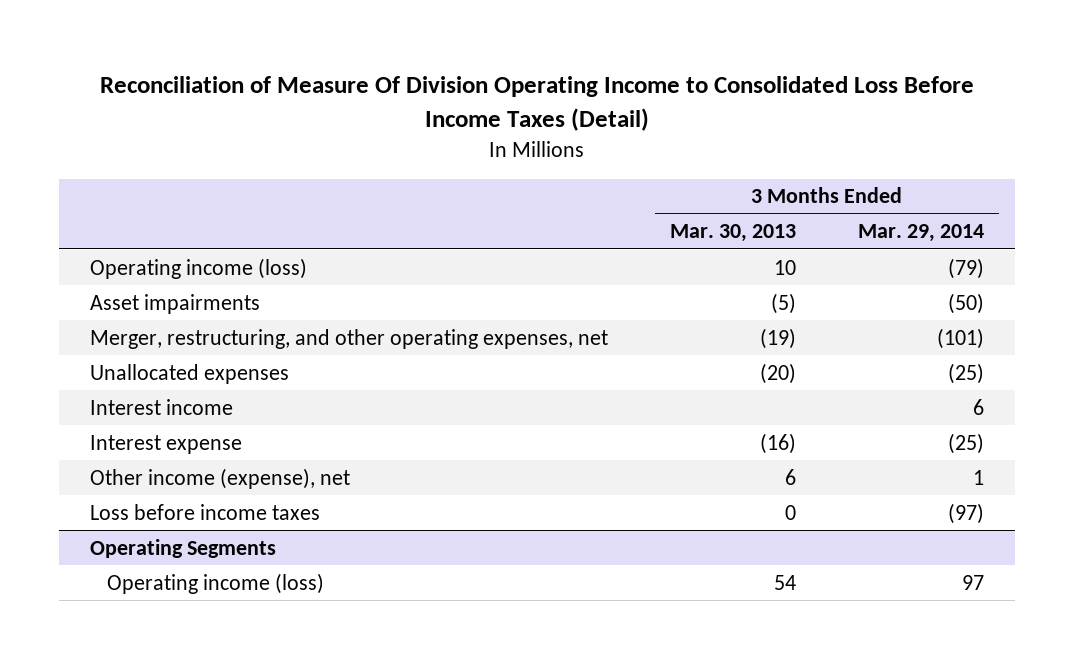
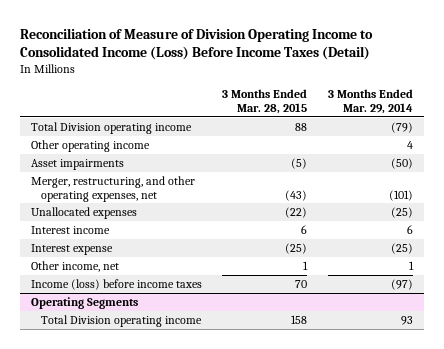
[100,76,975,132] Reconciliation of Measure Of Division Operating Income to Consolidated Loss Before Income Taxes (Detail) -> [20,27,374,61] Reconciliation of Measure of Division Operating Income to Consolidated Income (Loss) Before Income Taxes (Detail)
[670,224,797,243] Mar. 30, 2013 -> none
none -> [222,89,308,114] 3 Months Ended Mar. 28, 2015
[90,257,308,279] Operating income (loss) -> [30,121,192,134] Total Division operating income
none -> [30,139,150,152] Other operating income
[90,467,351,489] Other income (expense), net -> [30,260,119,272] Other income, net
[90,503,321,520] Loss before income taxes -> [30,278,202,290] Income (loss) before income taxes
[107,572,325,594] Operating income (loss) -> [40,314,202,327] Total Division operating income
[962,574,985,590] 97 -> [401,315,414,325] 93

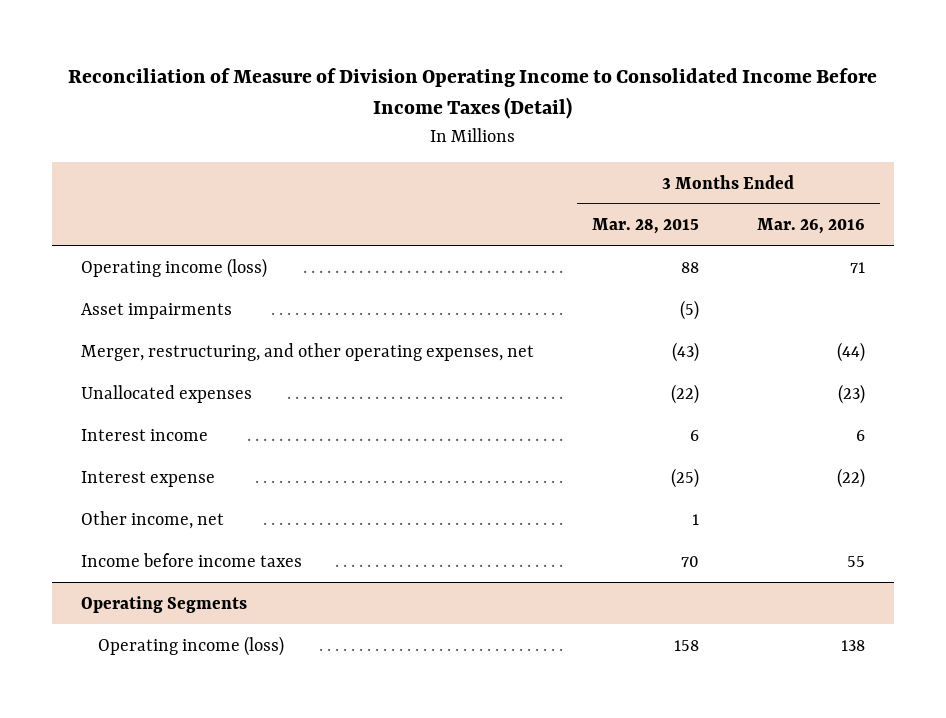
[20,27,374,61] Reconciliation of Measure of Division Operating Income to Consolidated Income (Loss) Before Income Taxes (Detail) -> [67,68,877,120] Reconciliation of Measure of Division Operating Income to Consolidated Income Before Income Taxes (Detail)
[328,89,414,114] 3 Months Ended Mar. 29, 2014 -> none
none -> [757,218,866,235] Mar. 26, 2016
[30,139,150,152] Other operating income -> none
[30,121,192,134] Total Division operating income -> [80,257,267,278] Operating income (loss)
[30,278,202,290] Income (loss) before income taxes -> [80,552,302,567] Income before income taxes
[40,314,202,327] Total Division operating income -> [97,635,284,656] Operating income (loss)

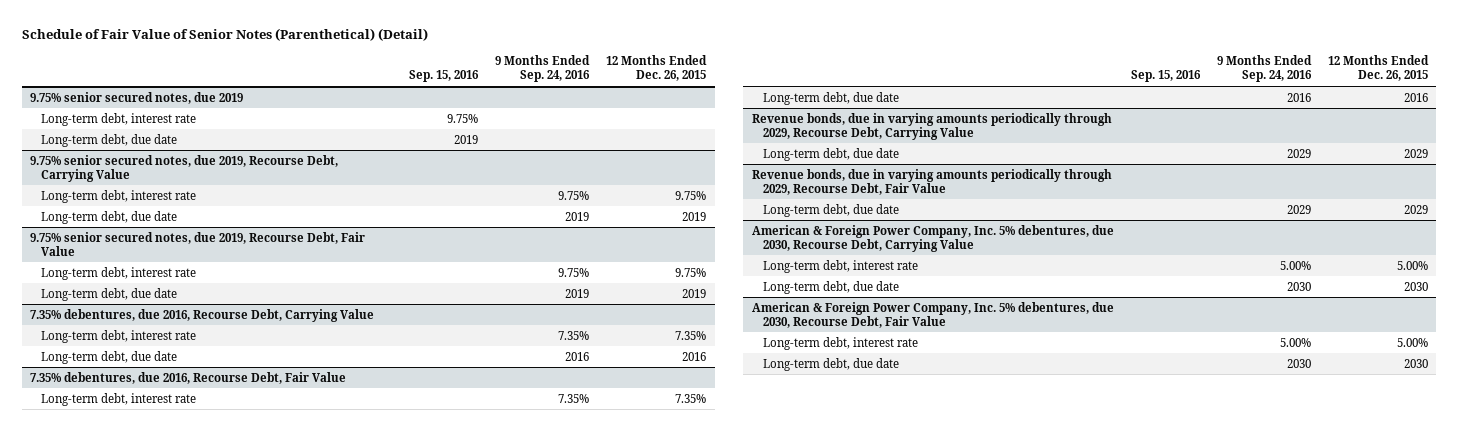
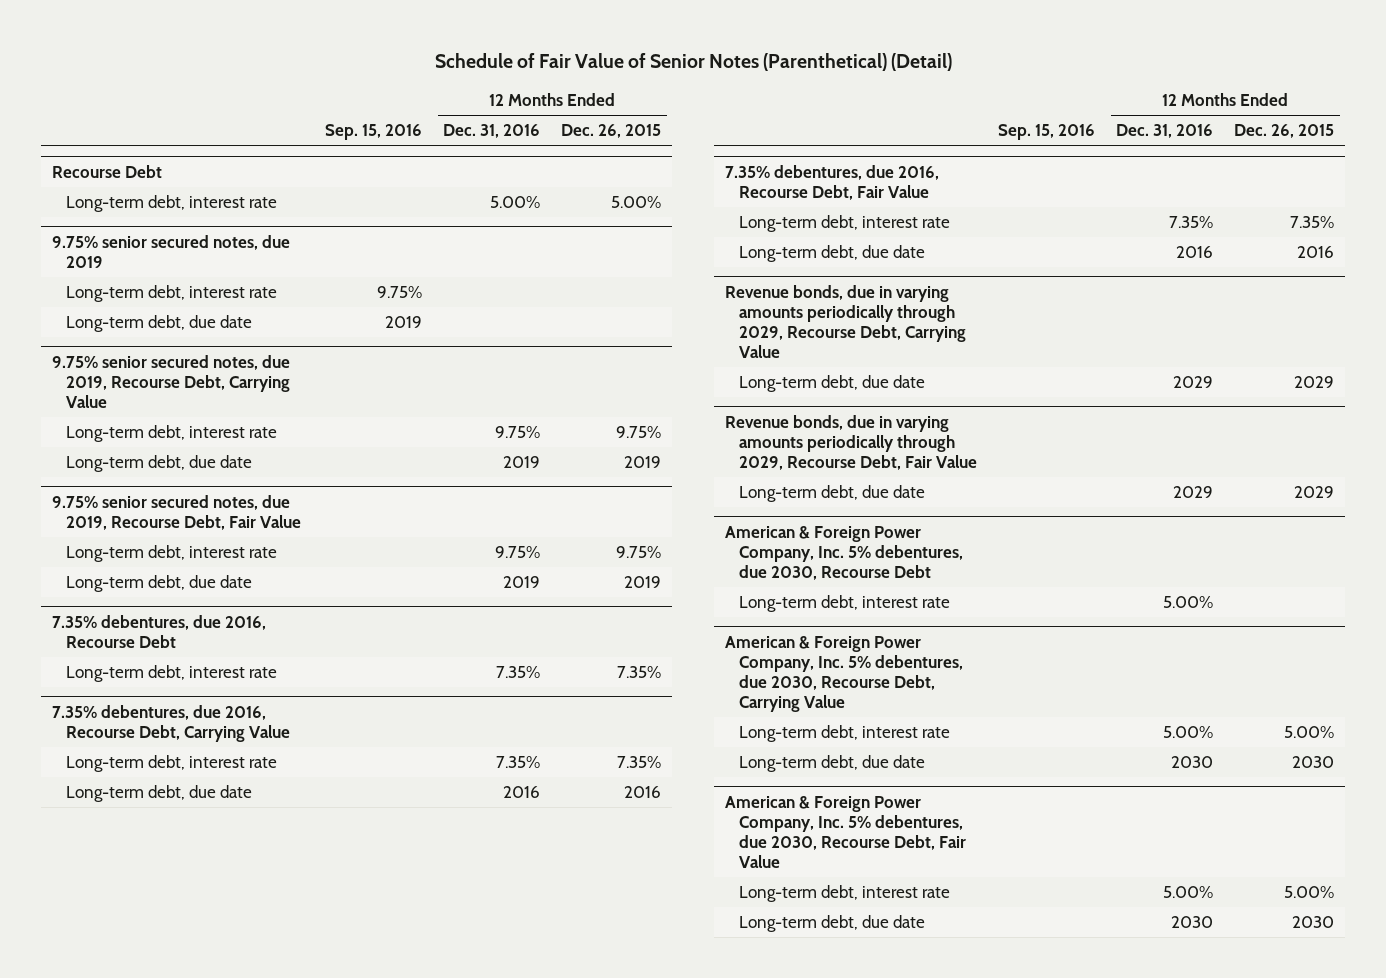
[495,55,591,83] 9 Months Ended Sep. 24, 2016 -> none
none -> [443,124,541,139] Dec. 31, 2016
none -> [51,165,162,179] Recourse Debt
none -> [65,195,277,213] Long-term debt, interest rate
none -> [51,615,266,648] 7.35% debentures, due 2016, Recourse Debt
none -> [65,665,277,683] Long-term debt, interest rate
none -> [724,526,964,580] American & Foreign Power Company, Inc. 5% debentures, due 2030, Recourse Debt
none -> [739,595,951,613] Long-term debt, interest rate

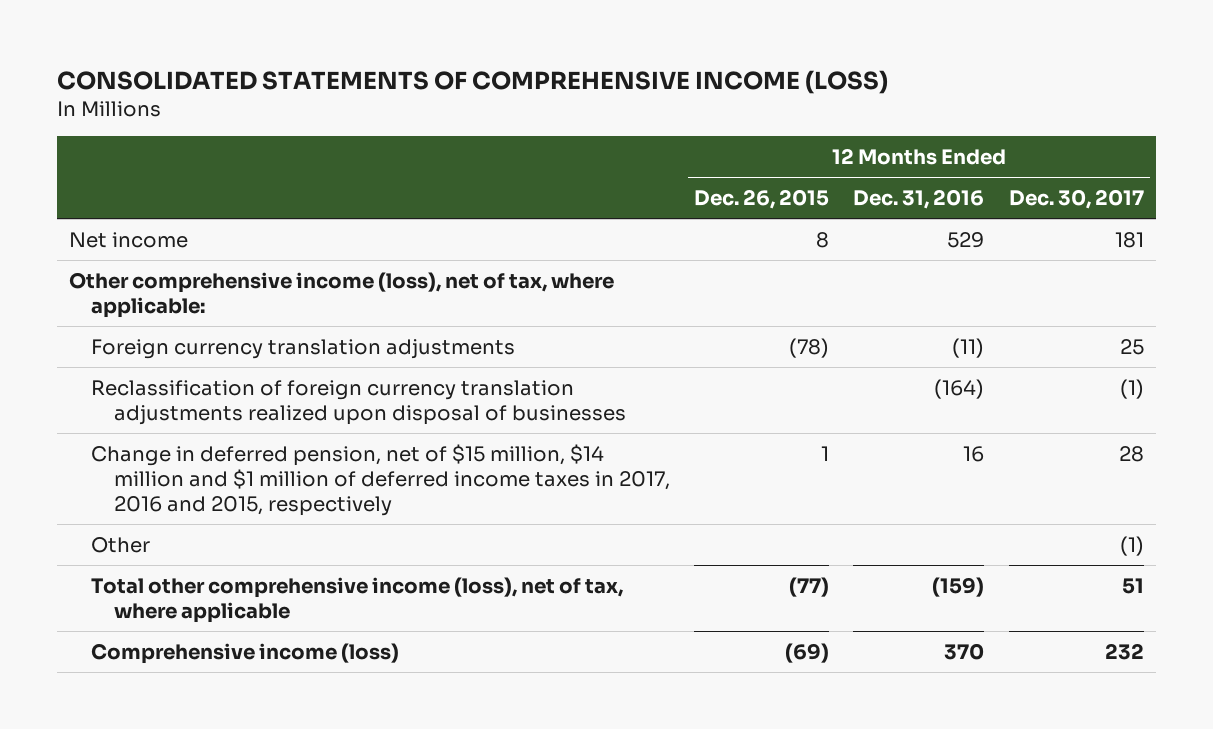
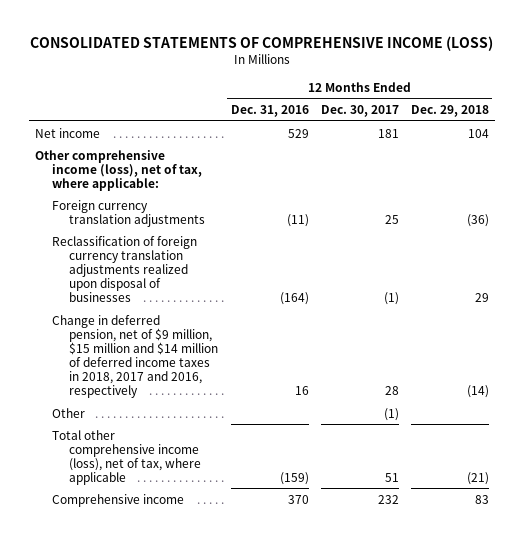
[694,189,830,210] Dec. 26, 2015 -> none
none -> [410,105,489,118] Dec. 29, 2018
[91,443,670,517] Change in deferred pension, net of $15 million, $14 million and $1 million of deferred income taxes in 2017, 2016 and 2015, respectively -> [52,314,219,399] Change in deferred pension, net of $9 million, $15 million and $14 million of deferred income taxes in 2018, 2017 and 2016, respectively
[91,642,400,664] Comprehensive income (loss) -> [52,493,185,507] Comprehensive income

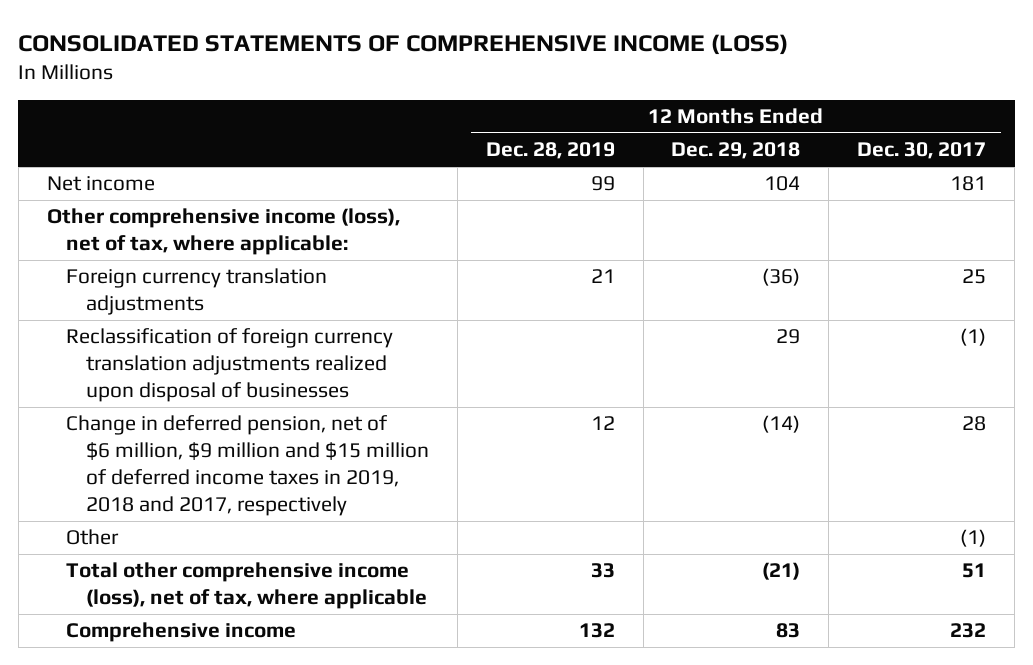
[230,105,309,118] Dec. 31, 2016 -> none
none -> [485,142,615,160] Dec. 28, 2019
[52,314,219,399] Change in deferred pension, net of $9 million, $15 million and $14 million of deferred income taxes in 2018, 2017 and 2016, respectively -> [66,415,429,517] Change in deferred pension, net of $6 million, $9 million and $15 million of deferred income taxes in 2019, 2018 and 2017, respectively

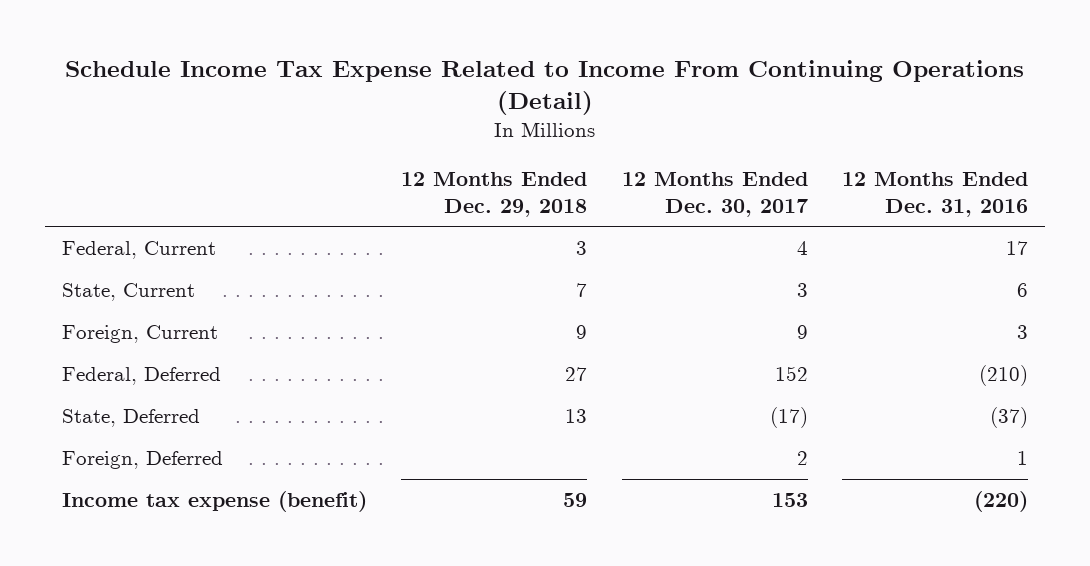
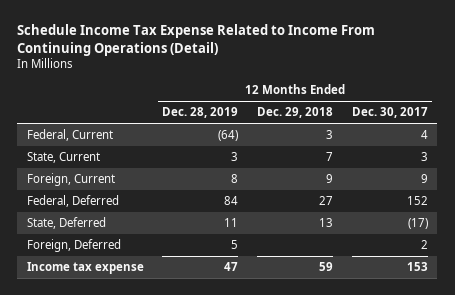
[841,172,1028,217] 12 Months Ended Dec. 31, 2016 -> none
none -> [162,107,239,119] Dec. 28, 2019
[61,491,367,513] Income tax expense (benefit) -> [26,262,144,275] Income tax expense

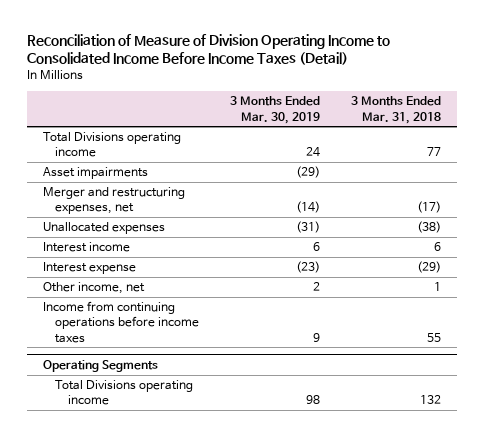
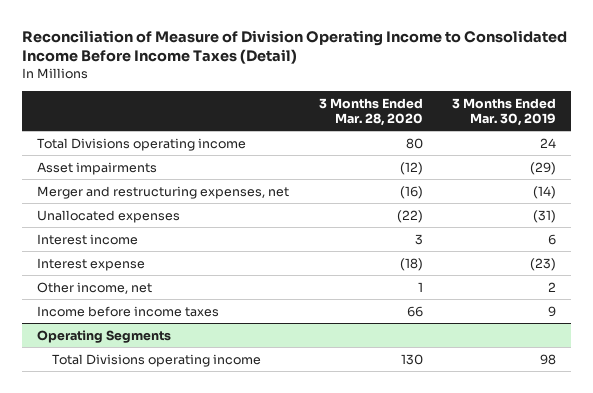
[351,96,442,124] 3 Months Ended Mar. 31, 2018 -> none
none -> [318,97,423,127] 3 Months Ended Mar. 28, 2020
[42,301,200,343] Income from continuing operations before income taxes -> [36,305,219,317] Income before income taxes

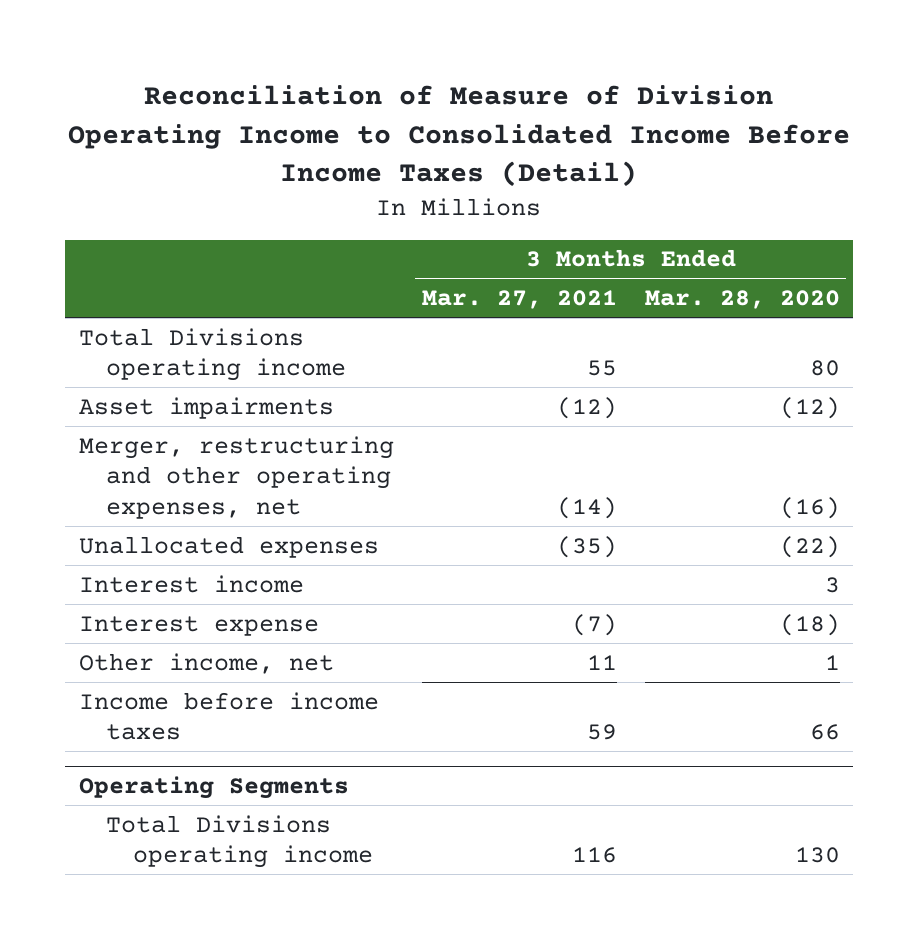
[452,97,557,127] 3 Months Ended Mar. 30, 2019 -> none
none -> [421,290,617,310] Mar. 27, 2021
[36,185,289,199] Merger and restructuring expenses, net -> [79,435,395,519] Merger, restructuring and other operating expenses, net

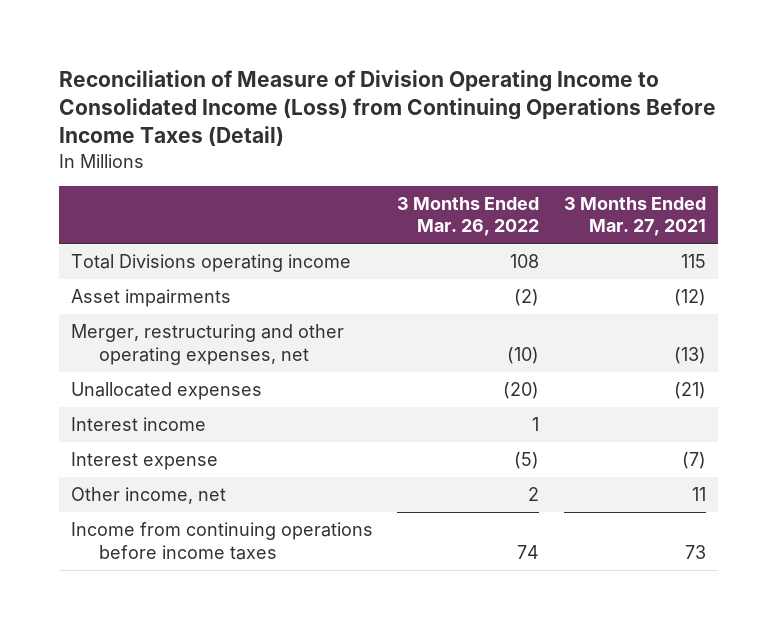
[68,84,851,188] Reconciliation of Measure of Division Operating Income to Consolidated Income Before Income Taxes (Detail) -> [58,69,716,147] Reconciliation of Measure of Division Operating Income to Consolidated Income (Loss) from Continuing Operations Before Income Taxes (Detail)
[644,290,840,310] Mar. 28, 2020 -> none
none -> [397,196,540,237] 3 Months Ended Mar. 26, 2022
[586,360,617,377] 55 -> [680,254,706,269] 115
[556,496,617,519] (14) -> [673,346,706,364] (13)
[556,535,617,558] (35) -> [673,382,706,400] (21)
[79,775,350,799] Operating Segments -> none
[105,814,373,869] Total Divisions operating income -> none
[79,691,380,741] Income before income taxes -> [70,522,373,560] Income from continuing operations before income taxes
[586,724,617,741] 59 -> [684,544,706,559] 73

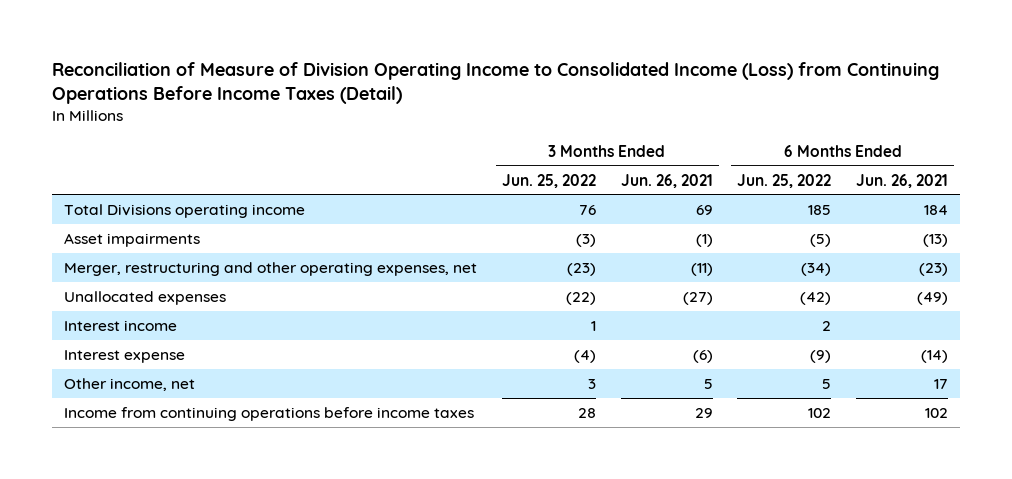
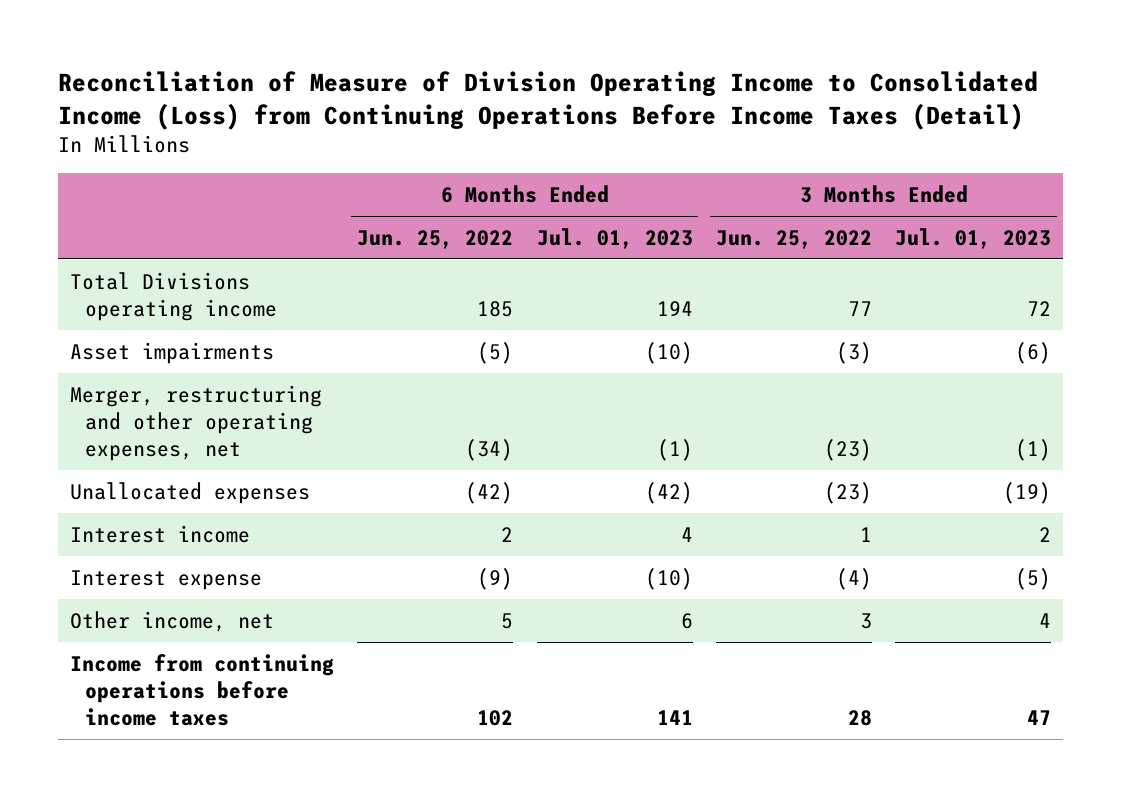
[620,173,713,188] Jun. 26, 2021 -> none
[855,173,948,188] Jun. 26, 2021 -> none
none -> [536,227,693,249] Jul. 01, 2023
none -> [895,227,1052,249] Jul. 01, 2023
[578,204,596,215] 76 -> [847,301,872,317] 77
[565,291,596,305] (22) -> [823,481,872,504] (23)

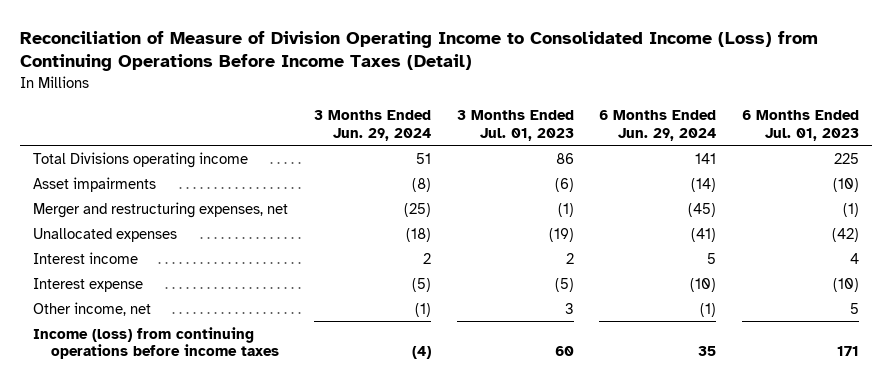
[357,229,514,249] Jun. 25, 2022 -> none
[715,229,872,249] Jun. 25, 2022 -> none
none -> [313,110,431,142] 3 Months Ended Jun. 29, 2024
none -> [599,110,717,142] 6 Months Ended Jun. 29, 2024
[656,301,693,317] 194 -> [834,152,860,164] 225
[1027,301,1052,317] 72 -> [555,152,574,164] 86
[69,384,322,462] Merger, restructuring and other operating expenses, net -> [33,201,289,218] Merger and restructuring expenses, net
[680,612,693,629] 6 -> [850,302,860,314] 5
[1039,612,1052,628] 4 -> [564,302,574,314] 3
[69,653,334,727] Income from continuing operations before income taxes -> [33,326,279,360] Income (loss) from continuing operations before income taxes
[656,710,693,726] 141 -> [837,346,860,357] 171
[1027,710,1052,726] 47 -> [554,346,574,357] 60

